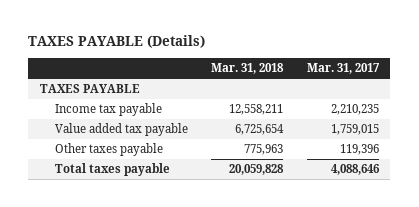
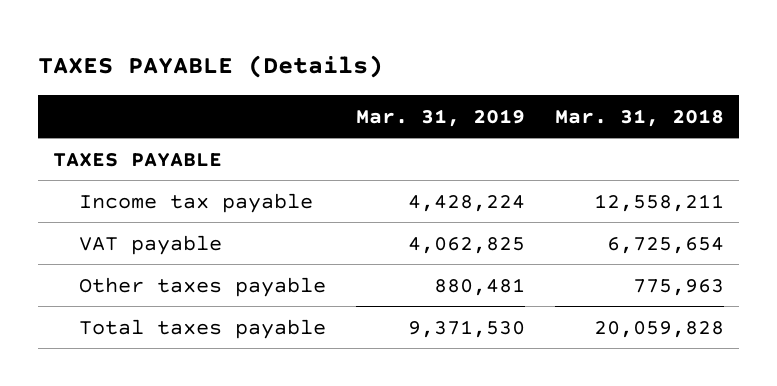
[306,63,380,75] Mar. 31, 2017 -> none
none -> [356,108,526,127] Mar. 31, 2019
[55,123,189,137] Value added tax payable -> [79,234,223,255] VAT payable

